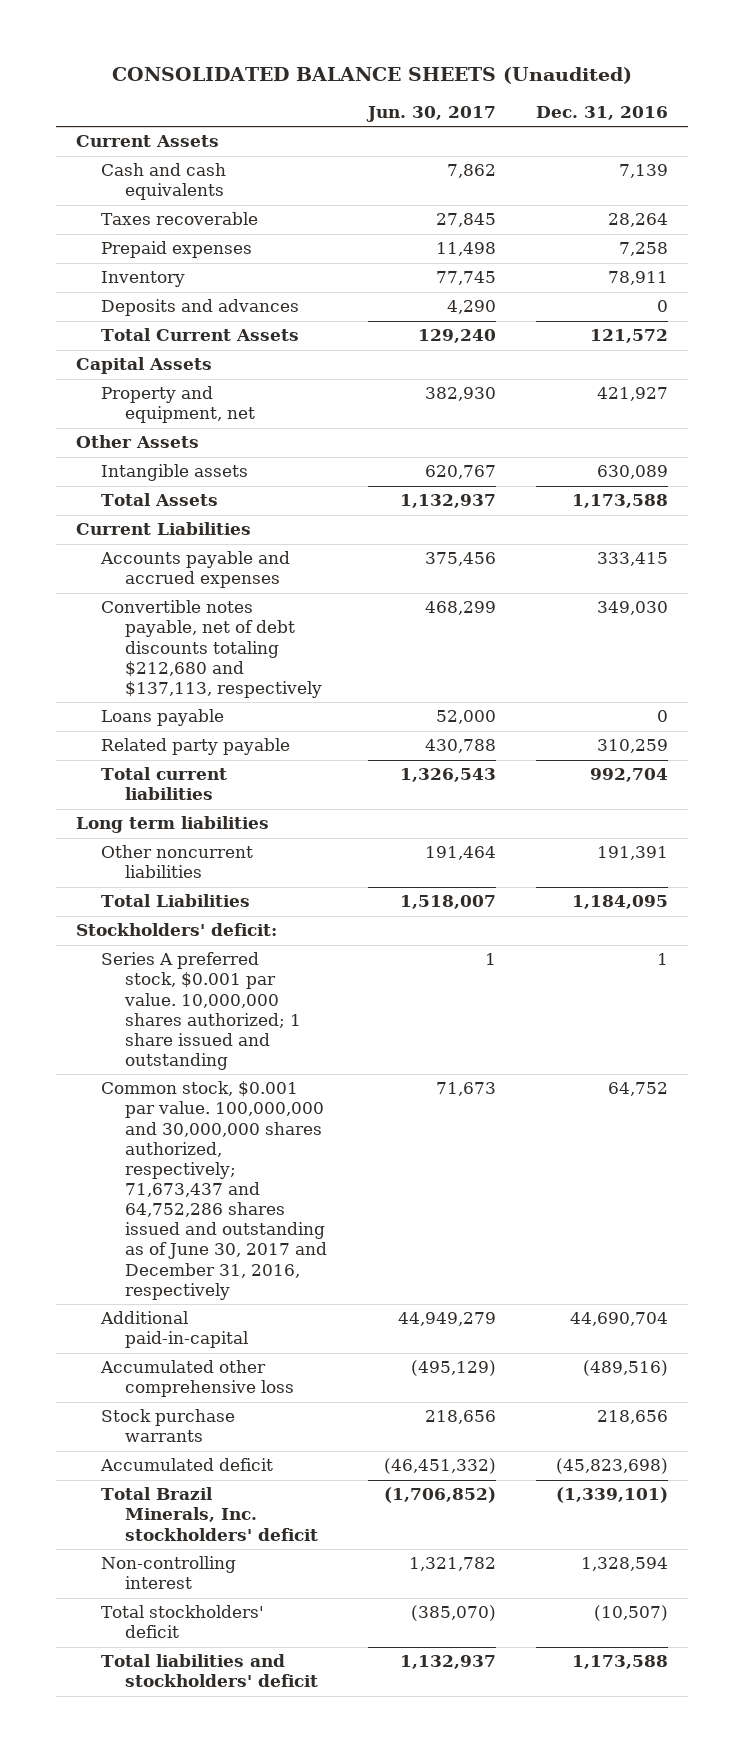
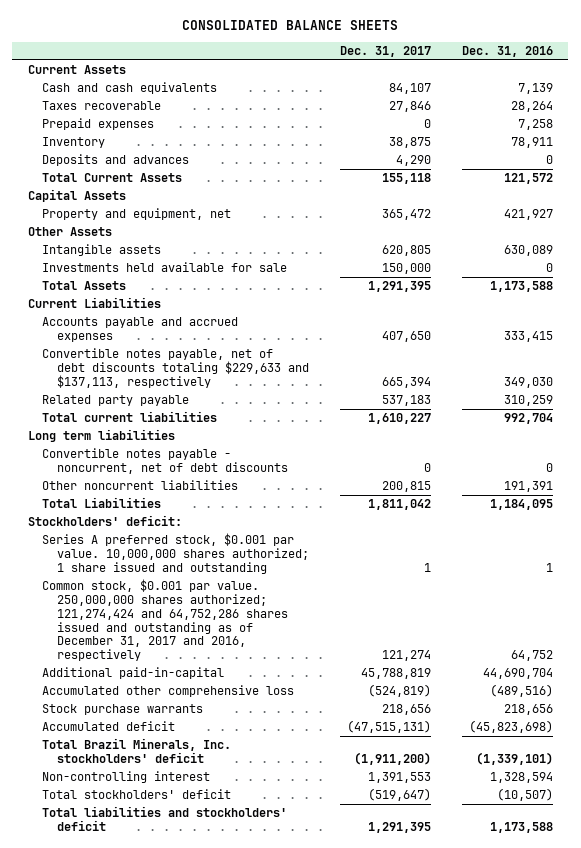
[112,67,633,85] CONSOLIDATED BALANCE SHEETS (Unaudited) -> [182,20,399,31] CONSOLIDATED BALANCE SHEETS
[365,105,496,122] Jun. 30, 2017 -> none
none -> [339,45,431,57] Dec. 31, 2017
none -> [42,262,288,273] Investments held available for sale
[100,709,224,727] Loans payable -> none
[100,600,323,698] Convertible notes payable, net of debt discounts totaling $212,680 and $137,113, respectively -> [42,348,309,388] Convertible notes payable, net of debt discounts totaling $229,633 and $137,113, respectively
none -> [42,448,288,474] Convertible notes payable - noncurrent, net of debt discounts
[100,1081,328,1300] Common stock, $0.001 par value. 100,000,000 and 30,000,000 shares authorized, respectively; 71,673,437 and 64,752,286 shares issued and outstanding as of June 30, 2017 and December 31, 2016, respectively -> [42,579,288,662] Common stock, $0.001 par value. 250,000,000 shares authorized; 121,274,424 and 64,752,286 shares issued and outstanding as of December 31, 2017 and 2016, respectively

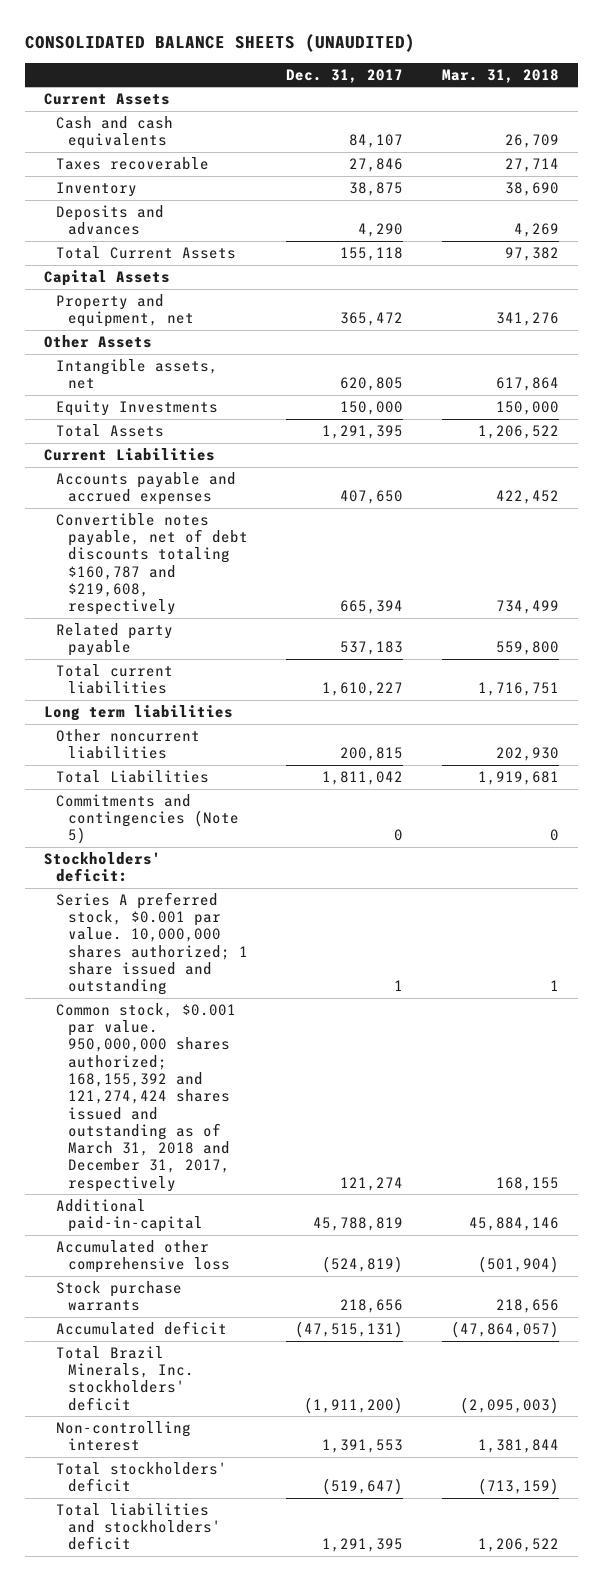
[182,20,399,31] CONSOLIDATED BALANCE SHEETS -> [24,33,415,52] CONSOLIDATED BALANCE SHEETS (UNAUDITED)
[461,45,553,57] Dec. 31, 2016 -> none
none -> [441,68,559,83] Mar. 31, 2018
[42,118,155,131] Prepaid expenses -> none
[42,244,162,257] Intangible assets -> [55,358,218,390] Intangible assets, net
[42,262,288,273] Investments held available for sale -> [55,399,218,416] Equity Investments
[42,348,309,388] Convertible notes payable, net of debt discounts totaling $229,633 and $137,113, respectively -> [55,512,248,616] Convertible notes payable, net of debt discounts totaling $160,787 and $219,608, respectively
[42,448,288,474] Convertible notes payable - noncurrent, net of debt discounts -> none
none -> [55,793,239,845] Commitments and contingencies (Note 5)
[42,579,288,662] Common stock, $0.001 par value. 250,000,000 shares authorized; 121,274,424 and 64,752,286 shares issued and outstanding as of December 31, 2017 and 2016, respectively -> [55,1002,236,1192] Common stock, $0.001 par value. 950,000,000 shares authorized; 168,155,392 and 121,274,424 shares issued and outstanding as of March 31, 2018 and December 31, 2017, respectively

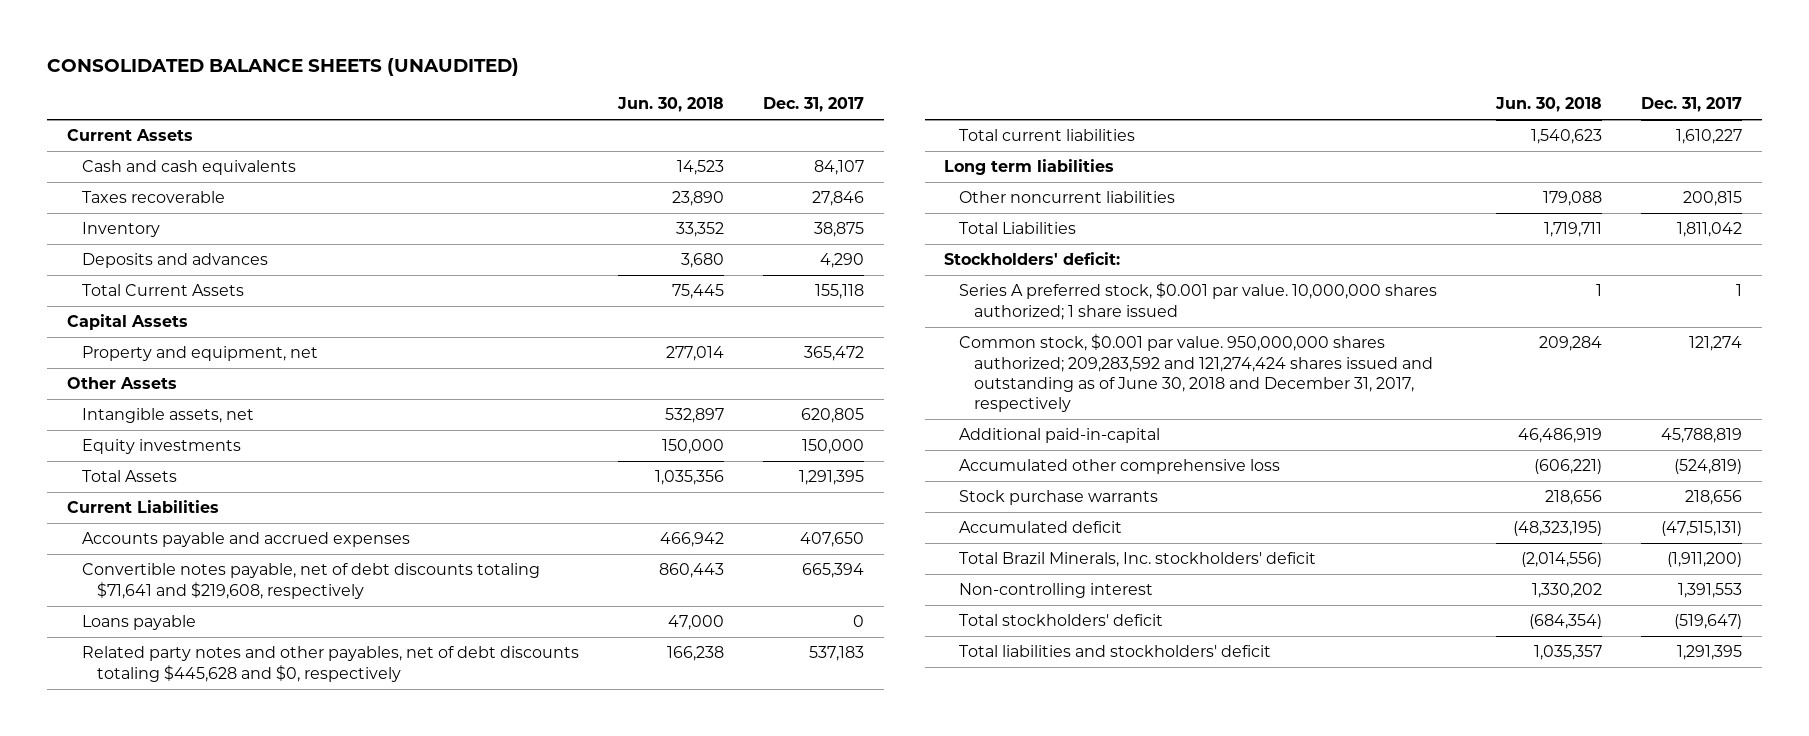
[441,68,559,83] Mar. 31, 2018 -> none
none -> [617,97,725,113] Jun. 30, 2018
[55,399,218,416] Equity Investments -> [81,439,241,455] Equity investments
[55,512,248,616] Convertible notes payable, net of debt discounts totaling $160,787 and $219,608, respectively -> [81,563,540,599] Convertible notes payable, net of debt discounts totaling $71,641 and $219,608, respectively
none -> [81,615,196,631] Loans payable
[55,622,173,657] Related party payable -> [81,646,579,682] Related party notes and other payables, net of debt discounts totaling $445,628 and $0, respectively
[55,793,239,845] Commitments and contingencies (Note 5) -> none
[55,891,248,996] Series A preferred stock, $0.001 par value. 10,000,000 shares authorized; 1 share issued and outstanding -> [959,282,1438,320] Series A preferred stock, $0.001 par value. 10,000,000 shares authorized; 1 share issued
[55,1002,236,1192] Common stock, $0.001 par value. 950,000,000 shares authorized; 168,155,392 and 121,274,424 shares issued and outstanding as of March 31, 2018 and December 31, 2017, respectively -> [959,334,1434,413] Common stock, $0.001 par value. 950,000,000 shares authorized; 209,283,592 and 121,274,424 shares issued and outstanding as of June 30, 2018 and December 31, 2017, respectively

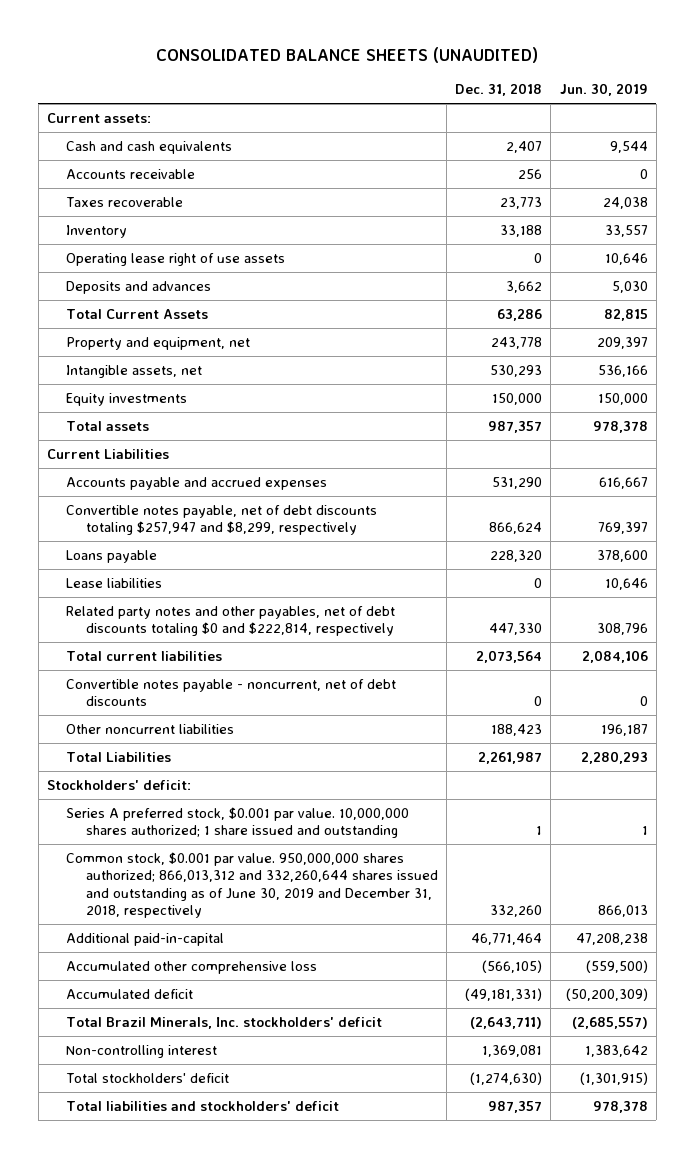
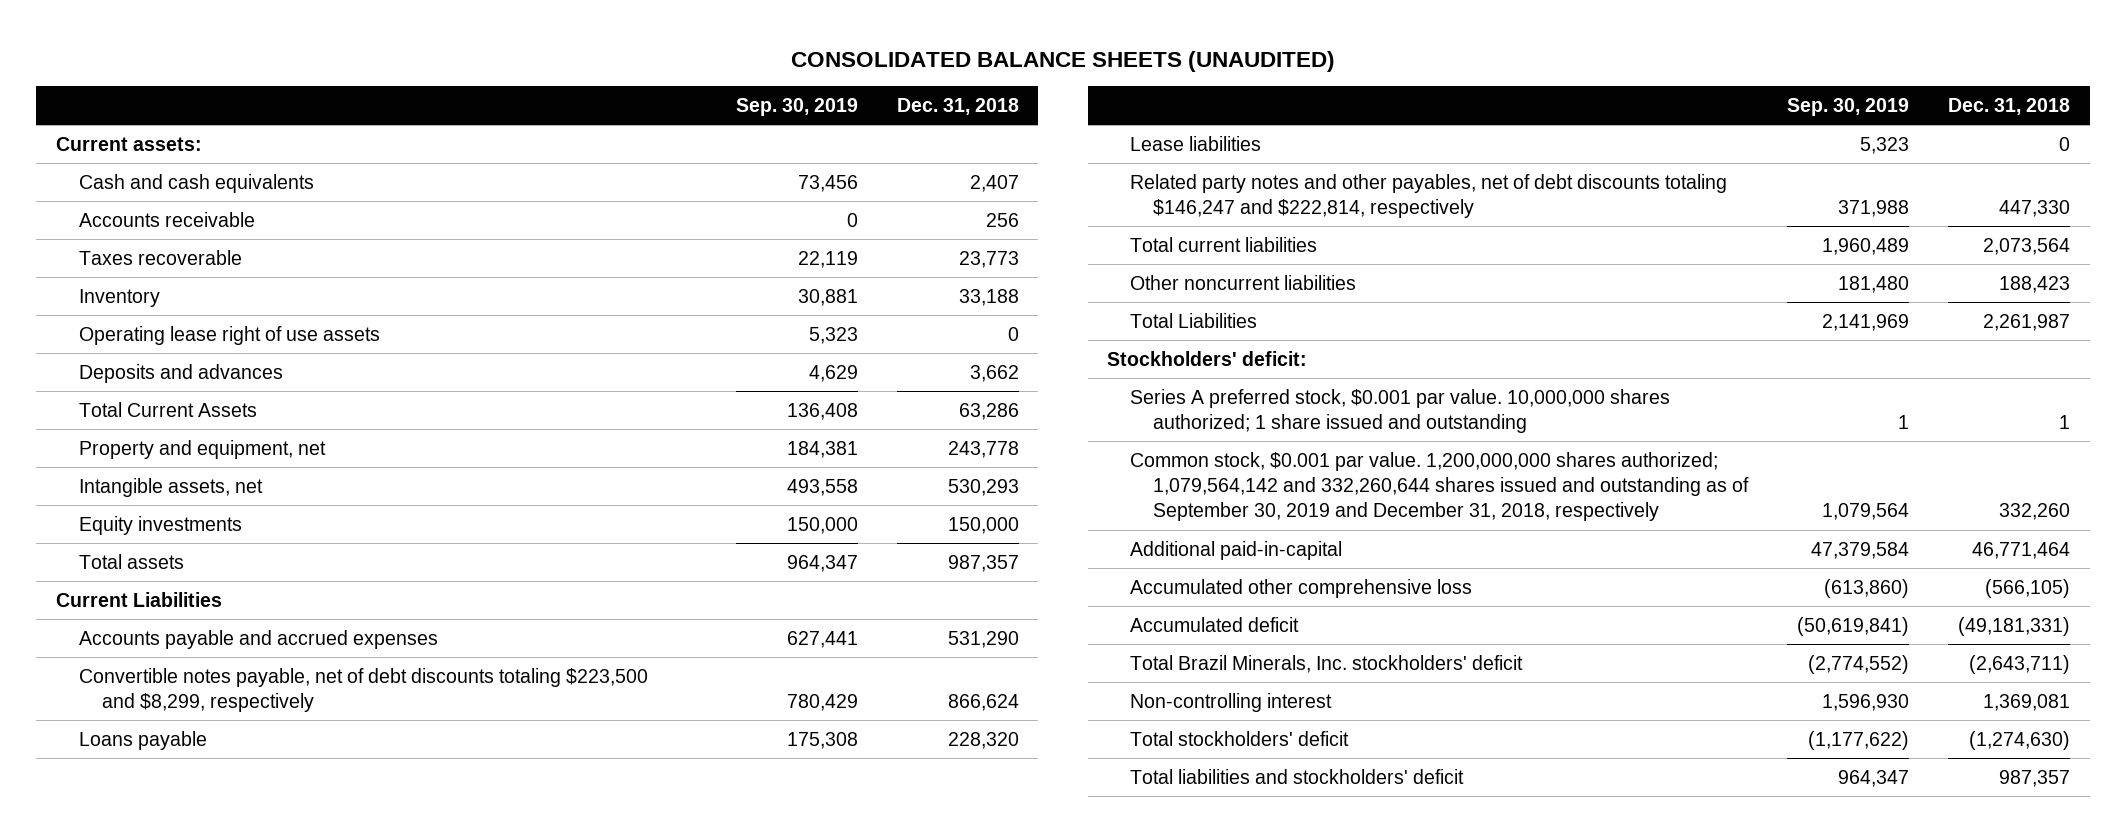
[559,83,648,97] Jun. 30, 2019 -> none
none -> [735,98,858,117] Sep. 30, 2019
[66,504,378,536] Convertible notes payable, net of debt discounts totaling $257,947 and $8,299, respectively -> [78,667,648,713] Convertible notes payable, net of debt discounts totaling $223,500 and $8,299, respectively
[66,605,396,637] Related party notes and other payables, net of debt discounts totaling $0 and $222,814, respectively -> [1130,173,1728,219] Related party notes and other payables, net of debt discounts totaling $146,247 and $222,814, respectively
[66,678,397,707] Convertible notes payable - noncurrent, net of debt discounts -> none
[66,851,438,918] Common stock, $0.001 par value. 950,000,000 shares authorized; 866,013,312 and 332,260,644 shares issued and outstanding as of June 30, 2019 and December 31, 2018, respectively -> [1130,451,1750,522] Common stock, $0.001 par value. 1,200,000,000 shares authorized; 1,079,564,142 and 332,260,644 shares issued and outstanding as of September 30, 2019 and December 31, 2018, respectively

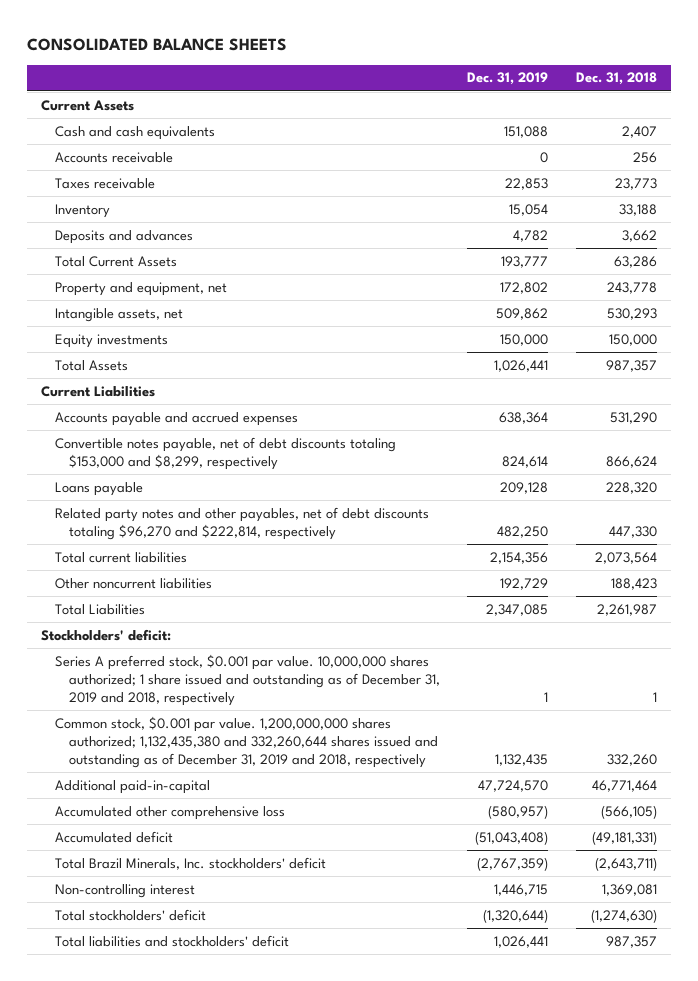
[790,50,1335,72] CONSOLIDATED BALANCE SHEETS (UNAUDITED) -> [27,37,288,51] CONSOLIDATED BALANCE SHEETS
[735,98,858,117] Sep. 30, 2019 -> none
none -> [467,72,549,86] Dec. 31, 2019
[55,136,202,151] Current assets: -> [41,99,135,111] Current Assets
[78,249,242,265] Taxes recoverable -> [54,177,155,189] Taxes receivable
[78,325,380,345] Operating lease right of use assets -> none
[78,553,184,569] Total assets -> [54,359,128,371] Total Assets
[78,667,648,713] Convertible notes payable, net of debt discounts totaling $223,500 and $8,299, respectively -> [54,436,396,470] Convertible notes payable, net of debt discounts totaling $153,000 and $8,299, respectively
[1130,135,1262,151] Lease liabilities -> none
[1130,173,1728,219] Related party notes and other payables, net of debt discounts totaling $146,247 and $222,814, respectively -> [54,506,429,540] Related party notes and other payables, net of debt discounts totaling $96,270 and $222,814, respectively
[1130,388,1671,434] Series A preferred stock, $0.001 par value. 10,000,000 shares authorized; 1 share issued and outstanding -> [54,653,440,706] Series A preferred stock, $0.001 par value. 10,000,000 shares authorized; 1 share issued and outstanding as of December 31, 2019 and 2018, respectively
[1130,451,1750,522] Common stock, $0.001 par value. 1,200,000,000 shares authorized; 1,079,564,142 and 332,260,644 shares issued and outstanding as of September 30, 2019 and December 31, 2018, respectively -> [54,715,438,768] Common stock, $0.001 par value. 1,200,000,000 shares authorized; 1,132,435,380 and 332,260,644 shares issued and outstanding as of December 31, 2019 and 2018, respectively

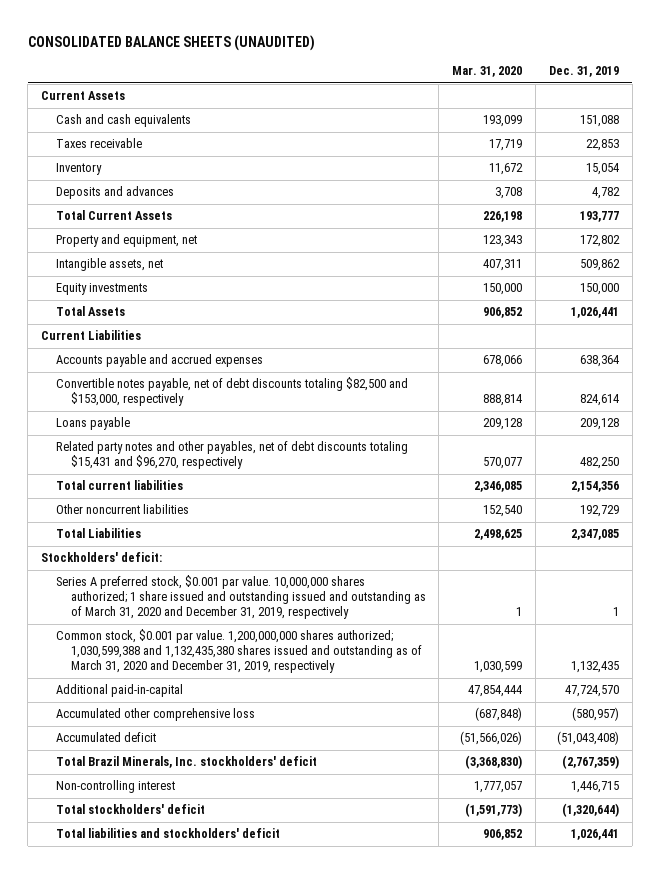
[27,37,288,51] CONSOLIDATED BALANCE SHEETS -> [27,34,315,51] CONSOLIDATED BALANCE SHEETS (UNAUDITED)
[575,72,657,86] Dec. 31, 2018 -> none
none -> [452,66,523,78] Mar. 31, 2020
[54,151,173,163] Accounts receivable -> none
[54,436,396,470] Convertible notes payable, net of debt discounts totaling $153,000 and $8,299, respectively -> [55,377,408,407] Convertible notes payable, net of debt discounts totaling $82,500 and $153,000, respectively
[54,506,429,540] Related party notes and other payables, net of debt discounts totaling $96,270 and $222,814, respectively -> [55,441,408,470] Related party notes and other payables, net of debt discounts totaling $15,431 and $96,270, respectively
[54,653,440,706] Series A preferred stock, $0.001 par value. 10,000,000 shares authorized; 1 share issued and outstanding as of December 31, 2019 and 2018, respectively -> [55,575,426,620] Series A preferred stock, $0.001 par value. 10,000,000 shares authorized; 1 share issued and outstanding issued and outstanding as of March 31, 2020 and December 31, 2019, respectively
[54,715,438,768] Common stock, $0.001 par value. 1,200,000,000 shares authorized; 1,132,435,380 and 332,260,644 shares issued and outstanding as of December 31, 2019 and 2018, respectively -> [55,629,422,674] Common stock, $0.001 par value. 1,200,000,000 shares authorized; 1,030,599,388 and 1,132,435,380 shares issued and outstanding as of March 31, 2020 and December 31, 2019, respectively

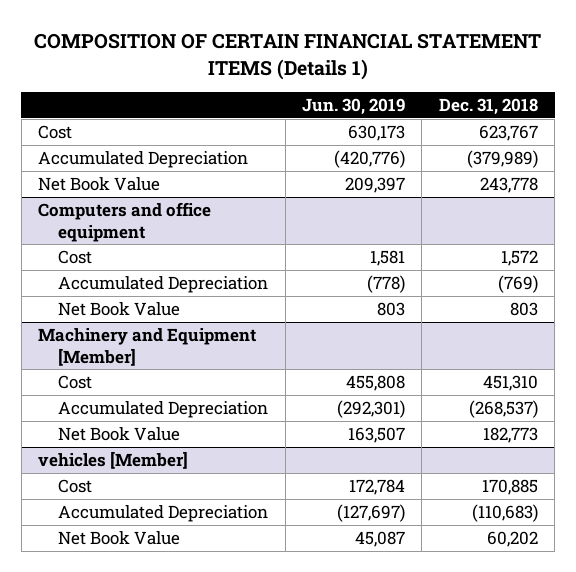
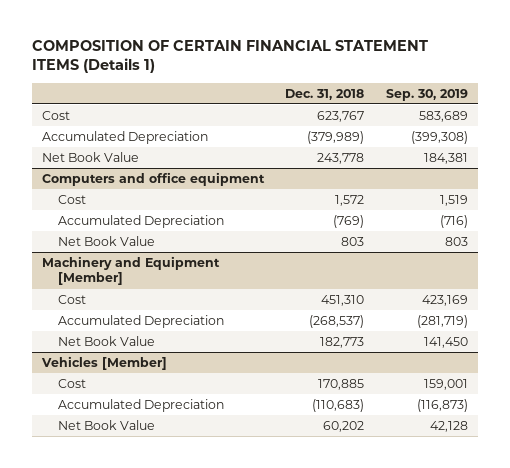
[302,97,406,115] Jun. 30, 2019 -> none
none -> [385,88,468,101] Sep. 30, 2019
[38,451,189,470] vehicles [Member] -> [41,355,168,370] Vehicles [Member]

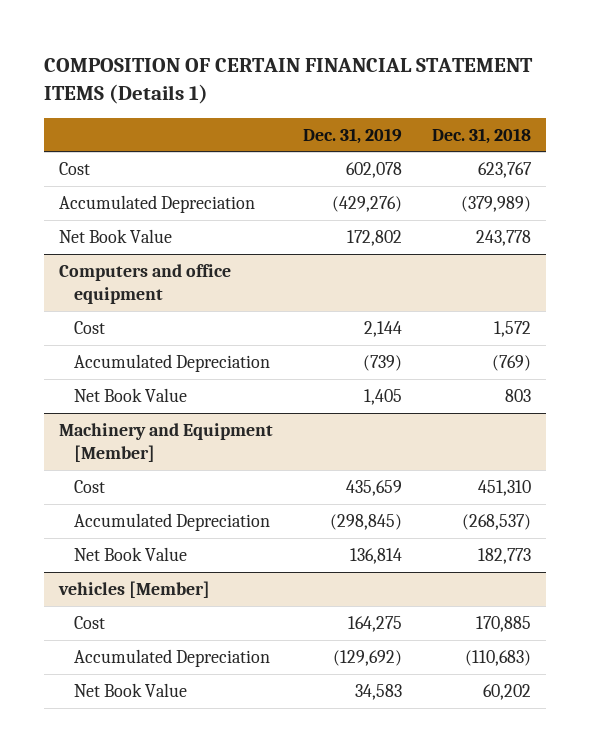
[385,88,468,101] Sep. 30, 2019 -> none
none -> [303,127,403,144] Dec. 31, 2019
[41,355,168,370] Vehicles [Member] -> [58,580,211,598] vehicles [Member]

